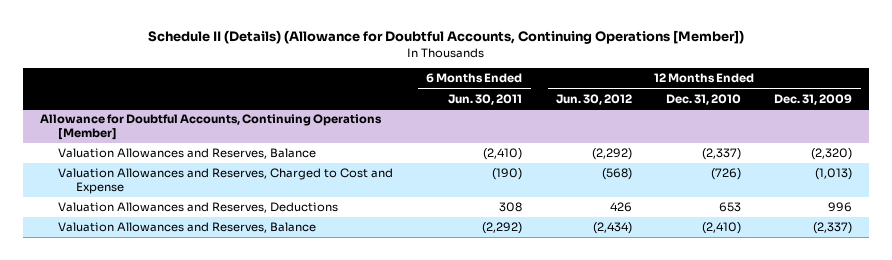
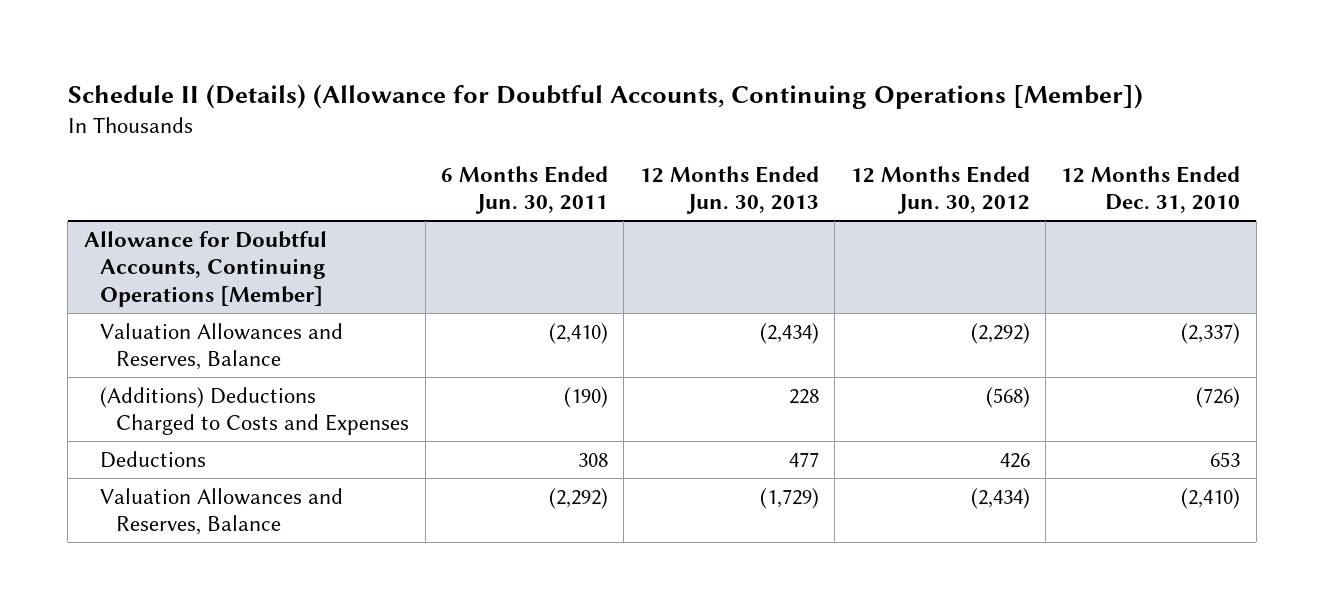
[774,93,853,105] Dec. 31, 2009 -> none
none -> [639,165,819,215] 12 Months Ended Jun. 30, 2013
[57,168,393,194] Valuation Allowances and Reserves, Charged to Cost and Expense -> [99,386,410,436] (Additions) Deductions Charged to Costs and Expenses
[57,202,338,214] Valuation Allowances and Reserves, Deductions -> [99,450,206,468] Deductions

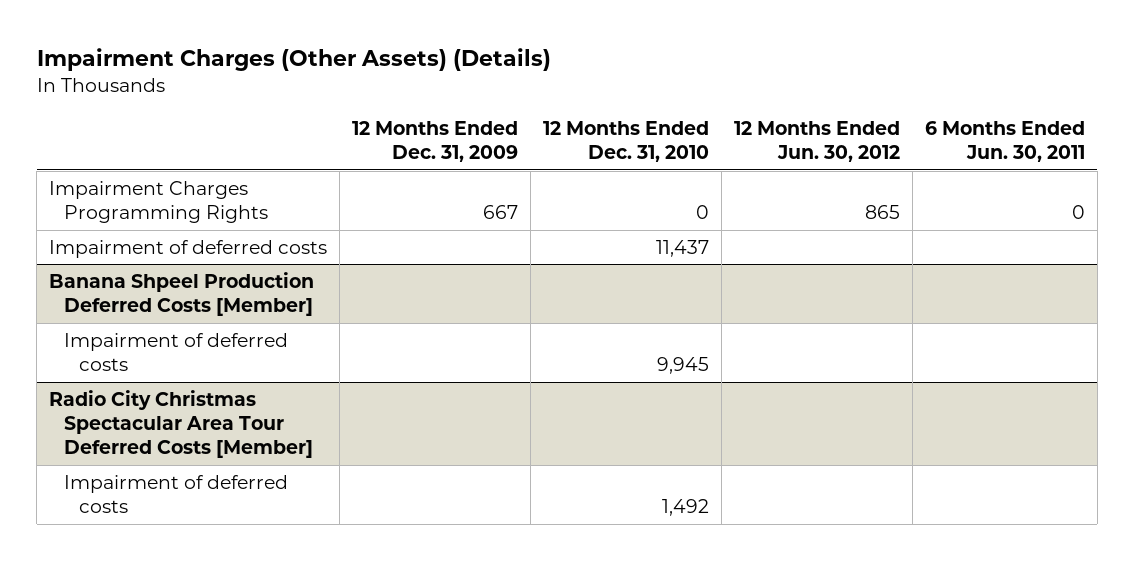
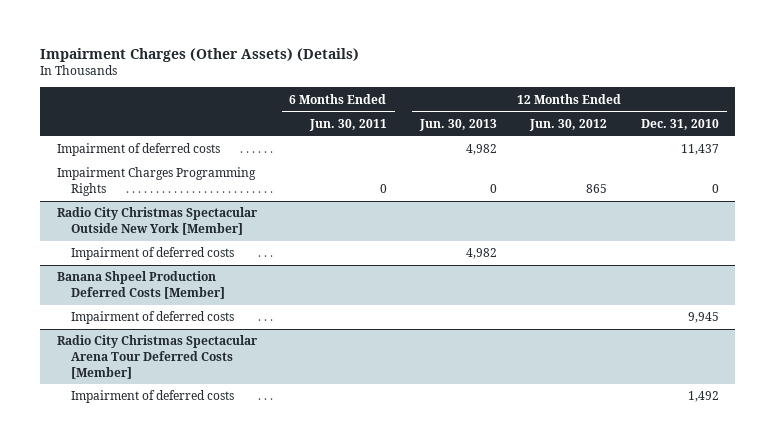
[351,120,518,163] 12 Months Ended Dec. 31, 2009 -> none
none -> [419,118,498,131] Jun. 30, 2013
[49,180,269,224] Impairment Charges Programming Rights -> [56,167,256,197] Impairment Charges Programming Rights
none -> [56,207,258,236] Radio City Christmas Spectacular Outside New York [Member]
none -> [71,247,235,261] Impairment of deferred costs
[49,389,314,459] Radio City Christmas Spectacular Area Tour Deferred Costs [Member] -> [56,335,258,379] Radio City Christmas Spectacular Arena Tour Deferred Costs [Member]

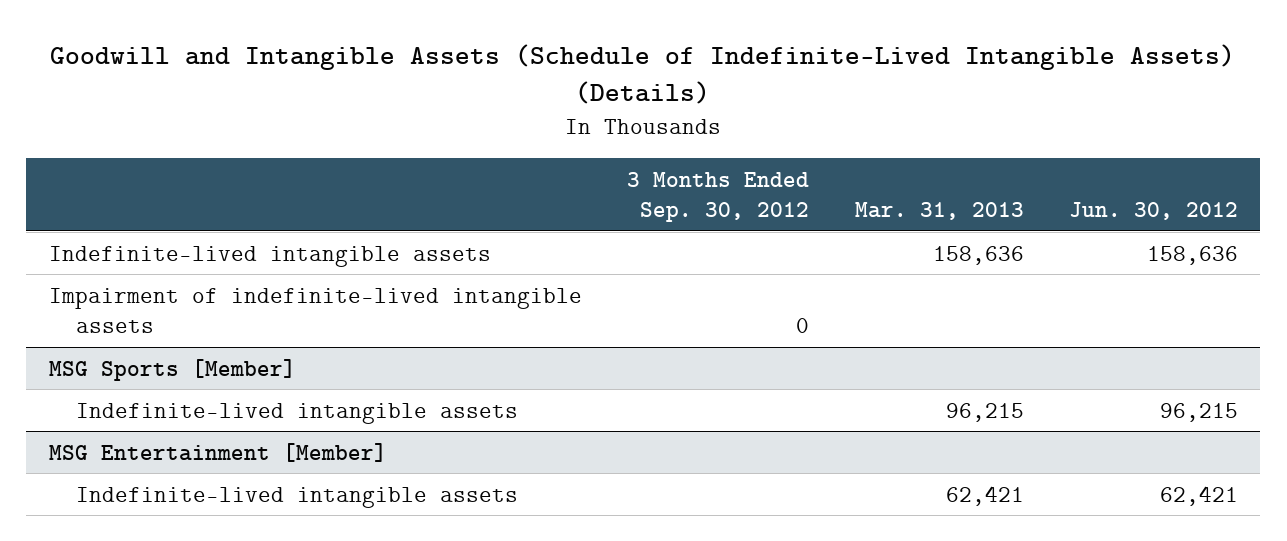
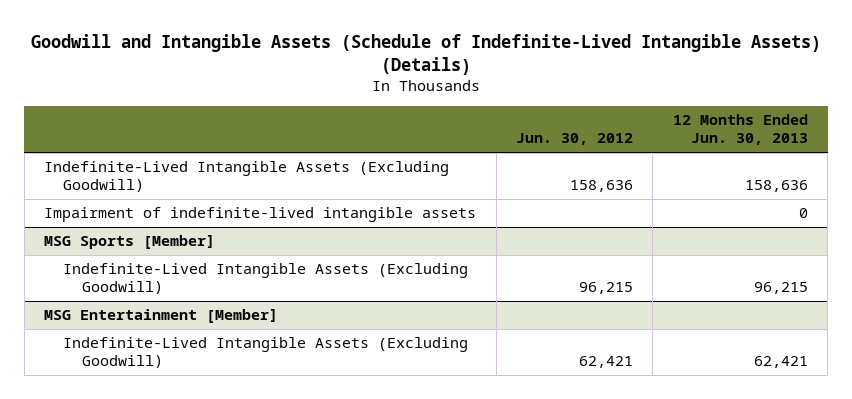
[627,171,810,223] 3 Months Ended Sep. 30, 2012 -> none
[854,202,1024,221] Mar. 31, 2013 -> none
none -> [672,114,808,146] 12 Months Ended Jun. 30, 2013
[48,245,491,267] Indefinite-lived intangible assets -> [44,161,450,193] Indefinite-Lived Intangible Assets (Excluding Goodwill)
[75,402,518,424] Indefinite-lived intangible assets -> [63,263,469,295] Indefinite-Lived Intangible Assets (Excluding Goodwill)
[75,486,518,508] Indefinite-lived intangible assets -> [63,337,469,369] Indefinite-Lived Intangible Assets (Excluding Goodwill)

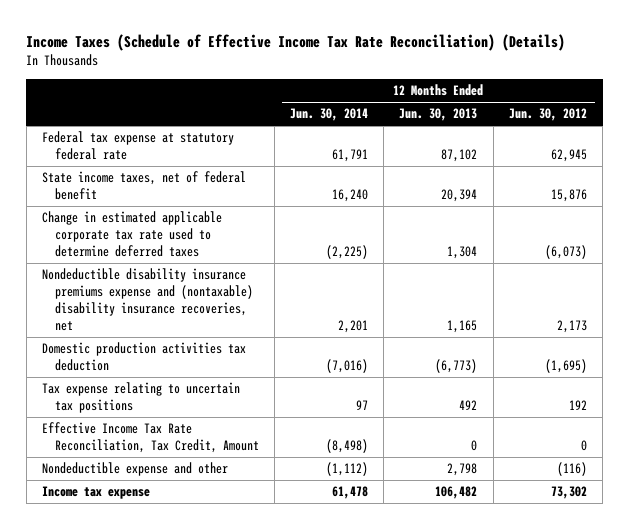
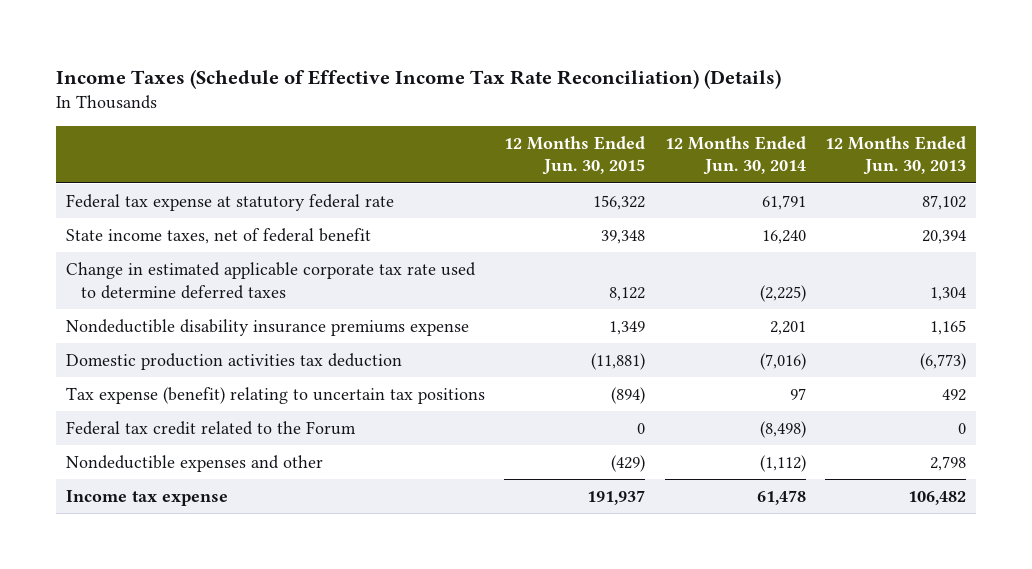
[508,108,587,122] Jun. 30, 2012 -> none
none -> [504,135,646,176] 12 Months Ended Jun. 30, 2015
[41,268,253,332] Nondeductible disability insurance premiums expense and (nontaxable) disability insurance recoveries, net -> [65,318,469,336] Nondeductible disability insurance premiums expense
[41,382,240,414] Tax expense relating to uncertain tax positions -> [65,386,485,404] Tax expense (benefit) relating to uncertain tax positions
[41,422,259,454] Effective Income Tax Rate Reconciliation, Tax Credit, Amount -> [65,420,356,435] Federal tax credit related to the Forum
[41,462,228,477] Nondeductible expense and other -> [65,454,323,472] Nondeductible expenses and other

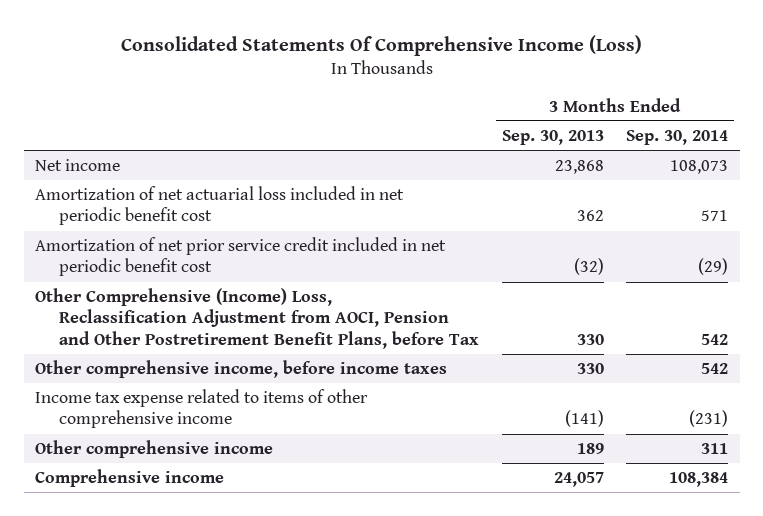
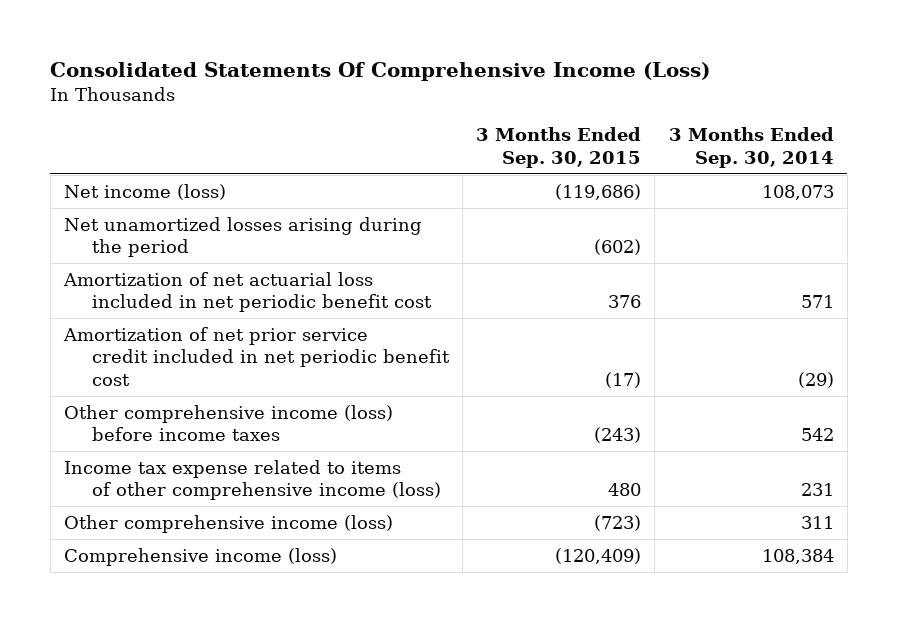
[501,129,604,145] Sep. 30, 2013 -> none
none -> [476,127,642,168] 3 Months Ended Sep. 30, 2015
[34,159,120,172] Net income -> [63,183,226,200] Net income (loss)
none -> [63,216,422,258] Net unamortized losses arising during the period
[34,288,480,349] Other Comprehensive (Income) Loss, Reclassification Adjustment from AOCI, Pension and Other Postretirement Benefit Plans, before Tax -> none
[34,360,447,379] Other comprehensive income, before income taxes -> [63,404,393,442] Other comprehensive income (loss) before income taxes
[34,389,368,429] Income tax expense related to items of other comprehensive income -> [63,459,441,501] Income tax expense related to items of other comprehensive income (loss)
[689,410,729,428] (231) -> [800,483,834,497] 231
[34,440,273,459] Other comprehensive income -> [63,514,393,533] Other comprehensive income (loss)
[34,469,224,488] Comprehensive income -> [63,547,337,566] Comprehensive income (loss)

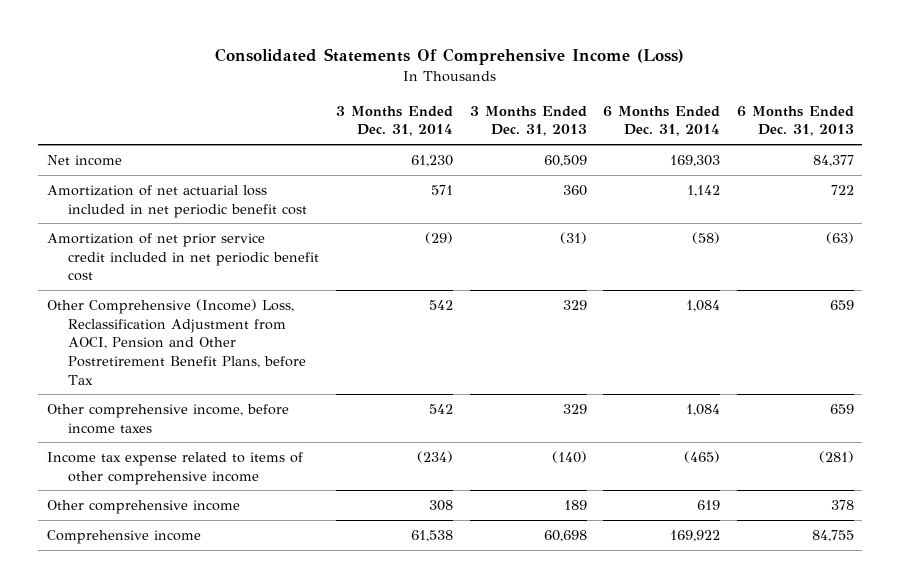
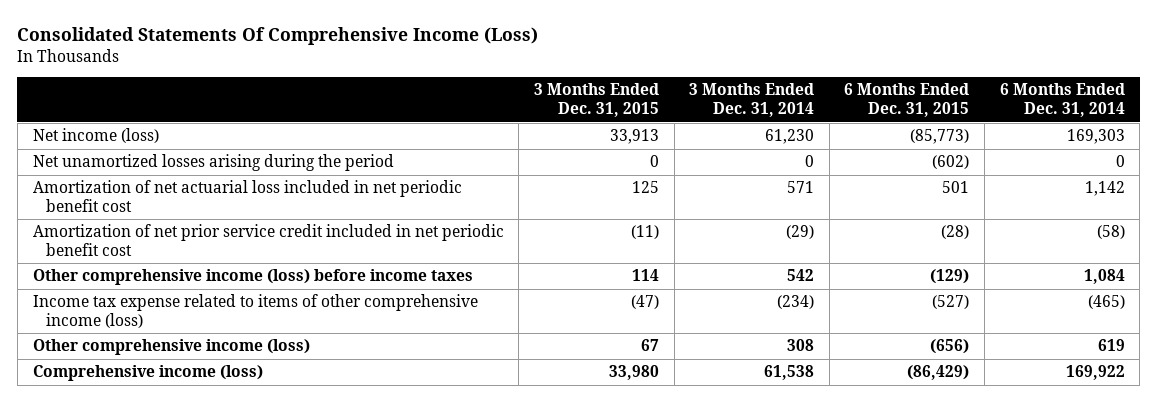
[469,105,587,137] 3 Months Ended Dec. 31, 2013 -> none
[737,105,855,137] 6 Months Ended Dec. 31, 2013 -> none
none -> [533,83,659,118] 3 Months Ended Dec. 31, 2015
none -> [844,83,970,118] 6 Months Ended Dec. 31, 2015
[46,154,122,166] Net income -> [32,128,159,144] Net income (loss)
none -> [32,154,394,172] Net unamortized losses arising during the period
[46,298,307,385] Other Comprehensive (Income) Loss, Reclassification Adjustment from AOCI, Pension and Other Postretirement Benefit Plans, before Tax -> none
[46,403,289,434] Other comprehensive income, before income taxes -> [32,269,473,286] Other comprehensive income (loss) before income taxes
[46,451,303,485] Income tax expense related to items of other comprehensive income -> [32,294,478,329] Income tax expense related to items of other comprehensive income (loss)
[46,499,240,514] Other comprehensive income -> [32,339,310,356] Other comprehensive income (loss)
[46,529,201,544] Comprehensive income -> [32,365,263,382] Comprehensive income (loss)

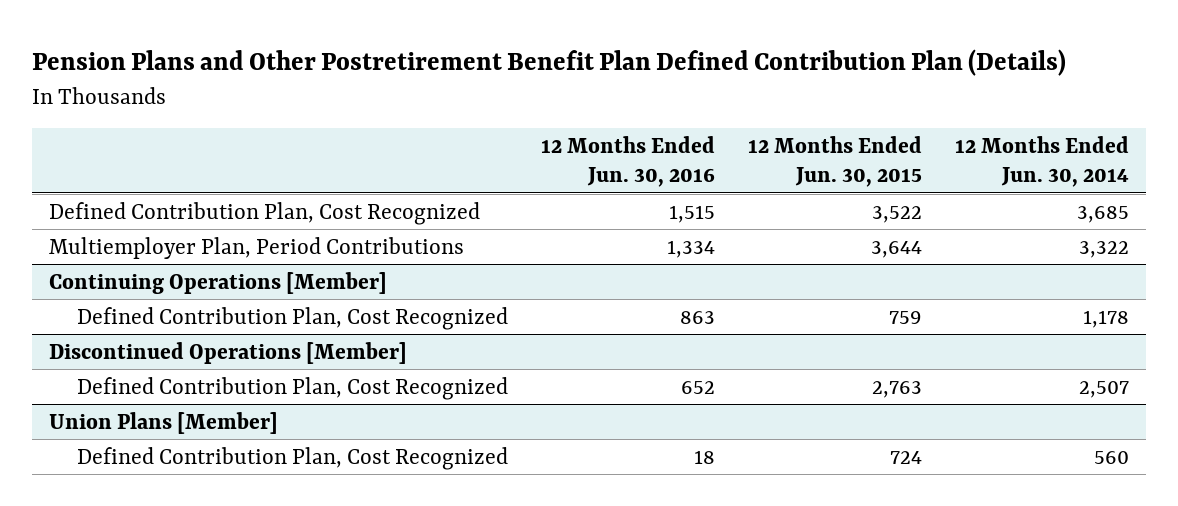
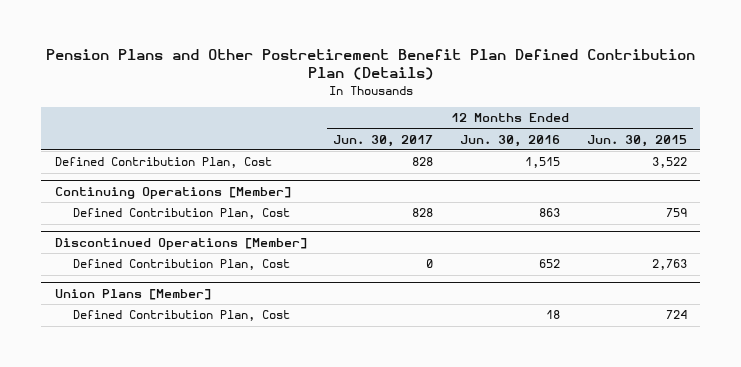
[955,135,1130,188] 12 Months Ended Jun. 30, 2014 -> none
none -> [333,134,434,147] Jun. 30, 2017
[48,236,464,259] Multiemployer Plan, Period Contributions -> none
[48,201,480,225] Defined Contribution Plan, Cost Recognized -> [54,157,272,169] Defined Contribution Plan, Cost
[77,306,509,330] Defined Contribution Plan, Cost Recognized -> [72,208,290,220] Defined Contribution Plan, Cost
[77,376,509,400] Defined Contribution Plan, Cost Recognized -> [72,259,290,271] Defined Contribution Plan, Cost
[77,446,509,470] Defined Contribution Plan, Cost Recognized -> [72,310,290,322] Defined Contribution Plan, Cost

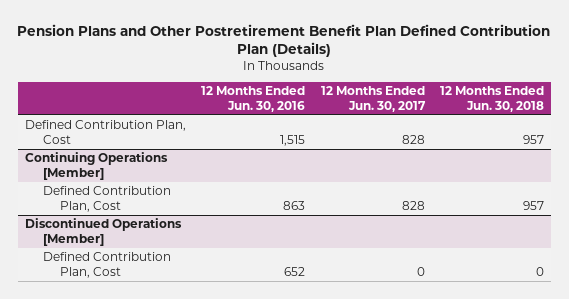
[586,134,687,147] Jun. 30, 2015 -> none
none -> [439,86,544,112] 12 Months Ended Jun. 30, 2018
[54,289,211,301] Union Plans [Member] -> none
[72,310,290,322] Defined Contribution Plan, Cost -> none

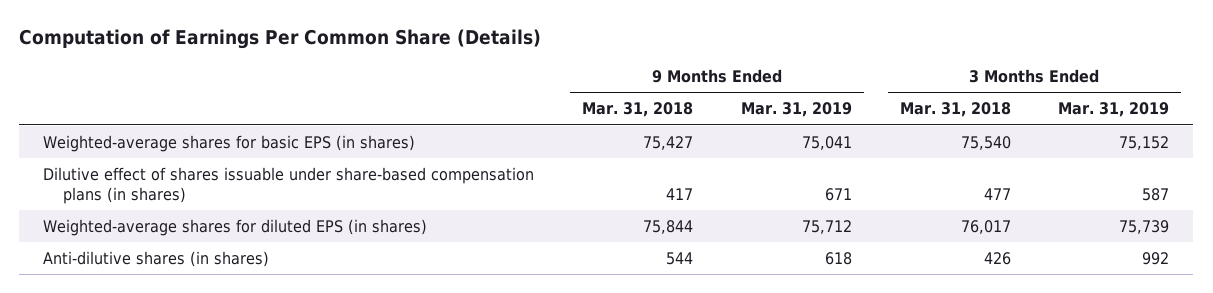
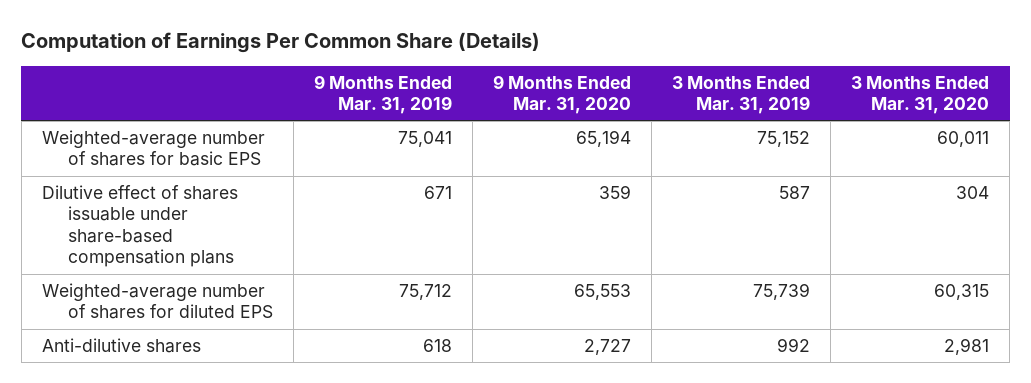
[582,102,694,118] Mar. 31, 2018 -> none
[899,102,1011,118] Mar. 31, 2018 -> none
none -> [493,74,632,115] 9 Months Ended Mar. 31, 2020
none -> [851,75,990,115] 3 Months Ended Mar. 31, 2020
[43,134,416,152] Weighted-average shares for basic EPS (in shares) -> [41,130,265,167] Weighted-average number of shares for basic EPS
[43,166,535,204] Dilutive effect of shares issuable under share-based compensation plans (in shares) -> [41,185,238,268] Dilutive effect of shares issuable under share-based compensation plans
[43,218,428,236] Weighted-average shares for diluted EPS (in shares) -> [41,283,274,320] Weighted-average number of shares for diluted EPS
[43,250,270,267] Anti-dilutive shares (in shares) -> [41,338,201,354] Anti-dilutive shares

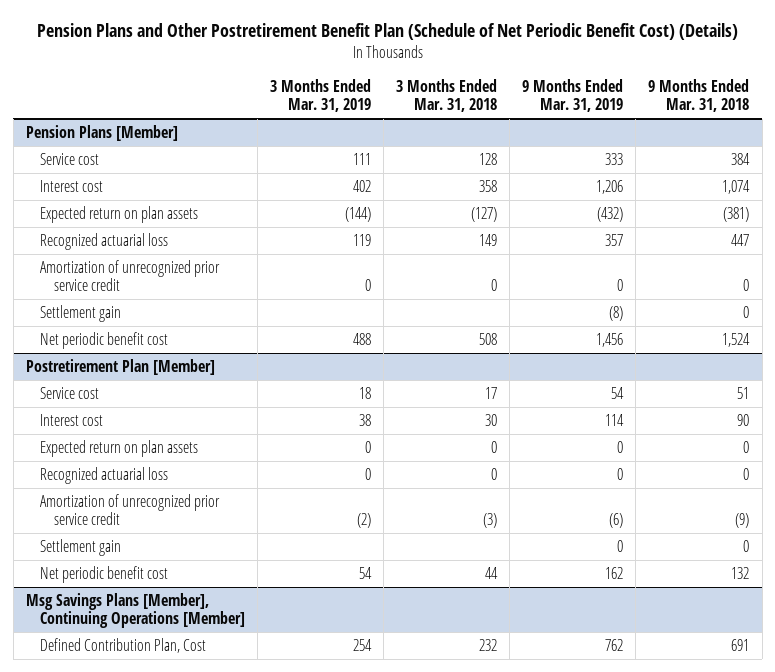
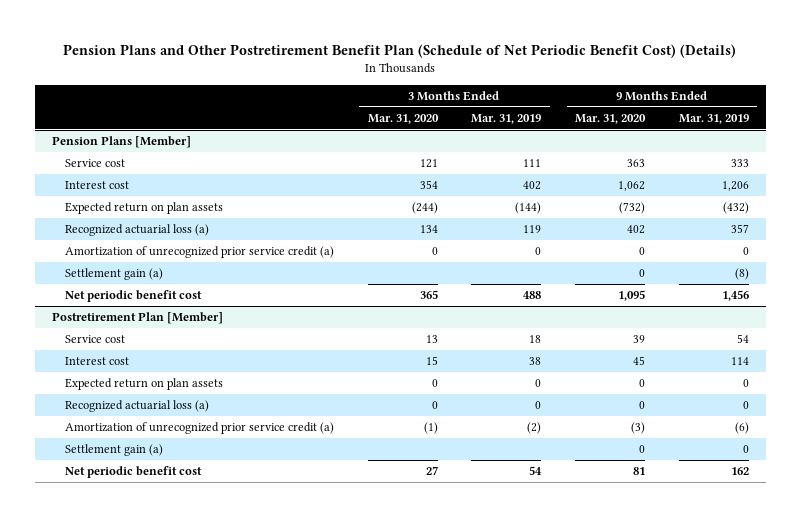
[396,78,498,113] 3 Months Ended Mar. 31, 2018 -> none
[648,78,750,113] 9 Months Ended Mar. 31, 2018 -> none
none -> [367,114,439,125] Mar. 31, 2020
none -> [575,114,647,125] Mar. 31, 2020
[39,232,168,250] Recognized actuarial loss -> [64,224,209,237] Recognized actuarial loss (a)
[39,259,220,292] Amortization of unrecognized prior service credit -> [64,246,334,259] Amortization of unrecognized prior service credit (a)
[39,304,121,322] Settlement gain -> [64,268,163,281] Settlement gain (a)
[39,466,168,484] Recognized actuarial loss -> [64,400,209,413] Recognized actuarial loss (a)
[39,493,220,526] Amortization of unrecognized prior service credit -> [64,422,334,435] Amortization of unrecognized prior service credit (a)
[39,538,121,556] Settlement gain -> [64,444,163,457] Settlement gain (a)
[25,592,245,629] Msg Savings Plans [Member], Continuing Operations [Member] -> none
[39,637,206,653] Defined Contribution Plan, Cost -> none

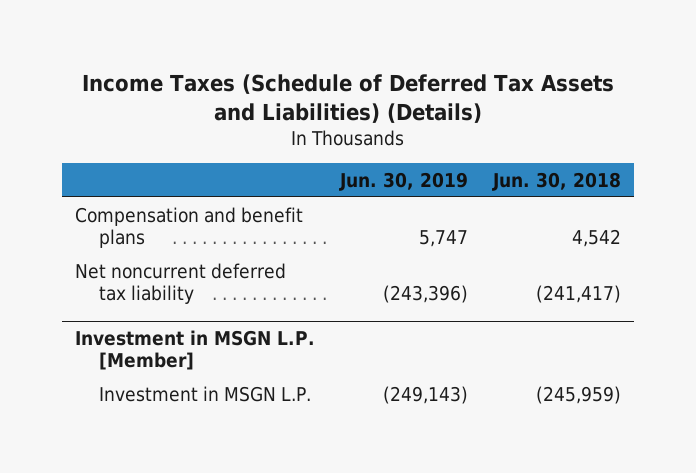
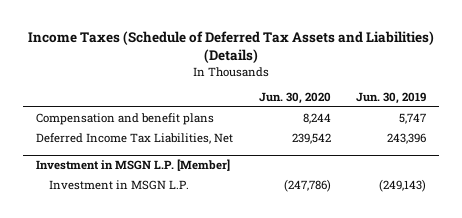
[492,171,622,191] Jun. 30, 2018 -> none
none -> [258,92,331,105] Jun. 30, 2020
[74,262,286,305] Net noncurrent deferred tax liability -> none
none -> [36,133,234,145] Deferred Income Tax Liabilities, Net

